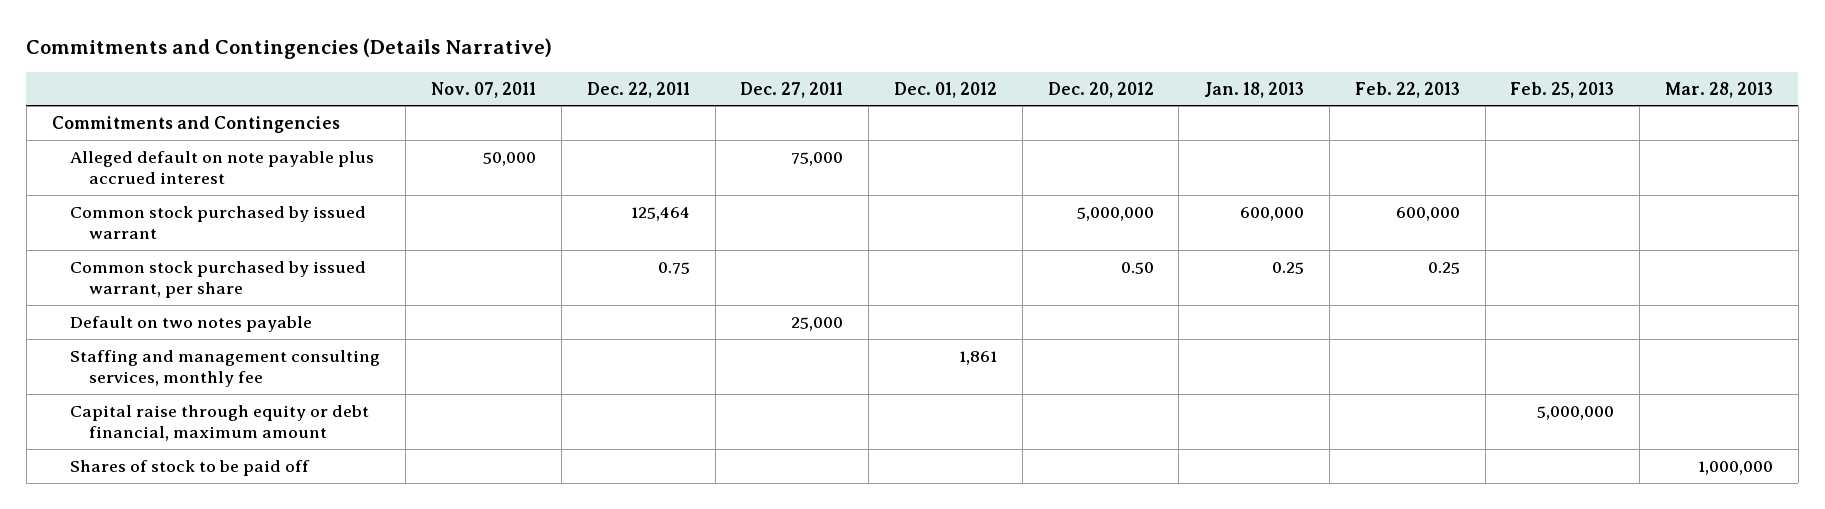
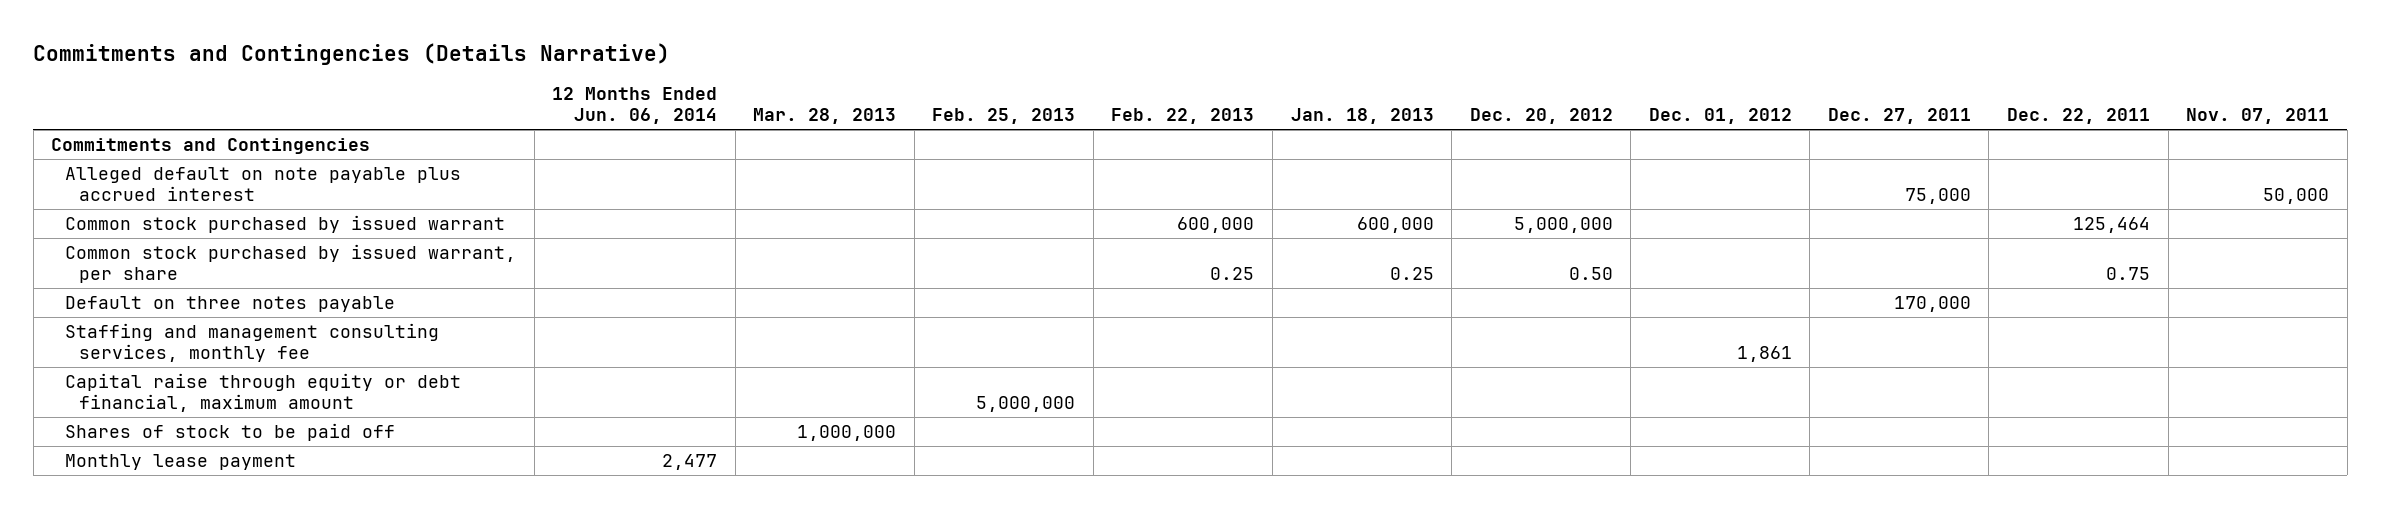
none -> [552,87,718,124] 12 Months Ended Jun. 06, 2014
[70,315,313,332] Default on two notes payable -> [65,296,396,313] Default on three notes payable
[791,316,844,331] 25,000 -> [1893,296,1971,313] 170,000
none -> [65,454,297,471] Monthly lease payment

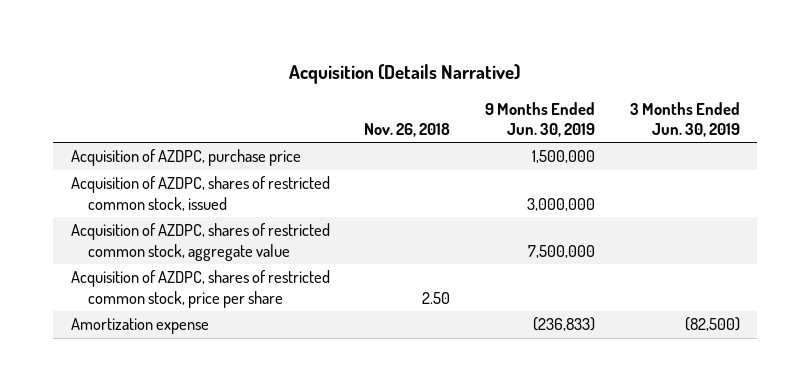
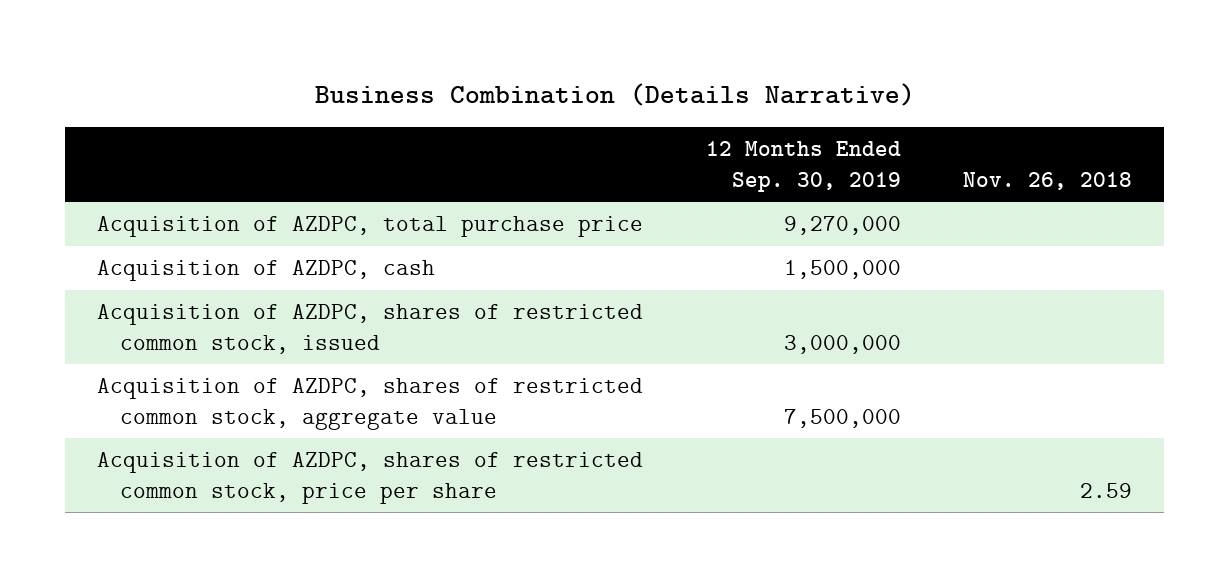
[289,63,521,84] Acquisition (Details Narrative) -> [314,82,915,106] Business Combination (Details Narrative)
[484,101,595,137] 9 Months Ended Jun. 30, 2019 -> none
[629,101,740,137] 3 Months Ended Jun. 30, 2019 -> none
none -> [705,141,901,192] 12 Months Ended Sep. 30, 2019
none -> [96,216,643,238] Acquisition of AZDPC, total purchase price
[70,149,301,167] Acquisition of AZDPC, purchase price -> [96,260,435,282] Acquisition of AZDPC, cash
[70,318,209,335] Amortization expense -> none
[422,291,451,304] 2.50 -> [1080,482,1133,498] 2.59

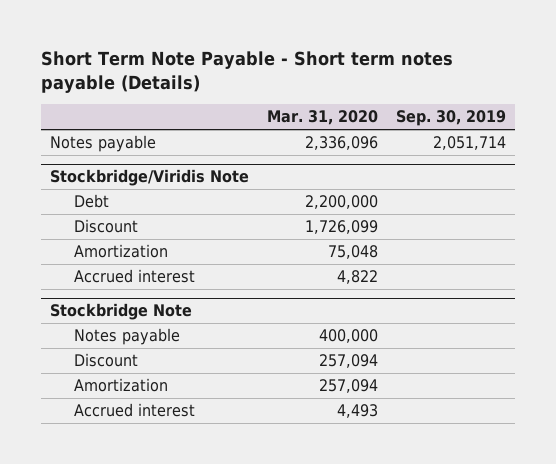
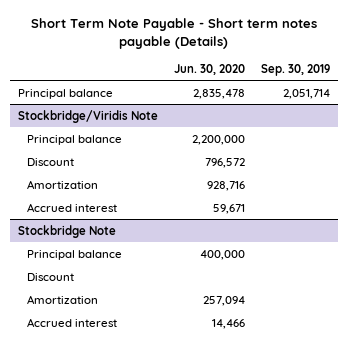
[267,110,379,126] Mar. 31, 2020 -> none
none -> [173,63,245,75] Jun. 30, 2020
[50,134,157,152] Notes payable -> [17,88,113,99] Principal balance
[73,193,109,208] Debt -> none
none -> [26,134,122,145] Principal balance
[73,327,180,345] Notes payable -> [26,249,122,260] Principal balance

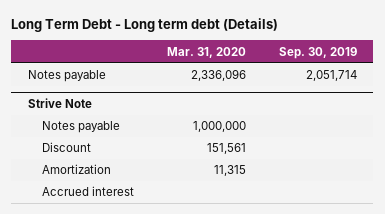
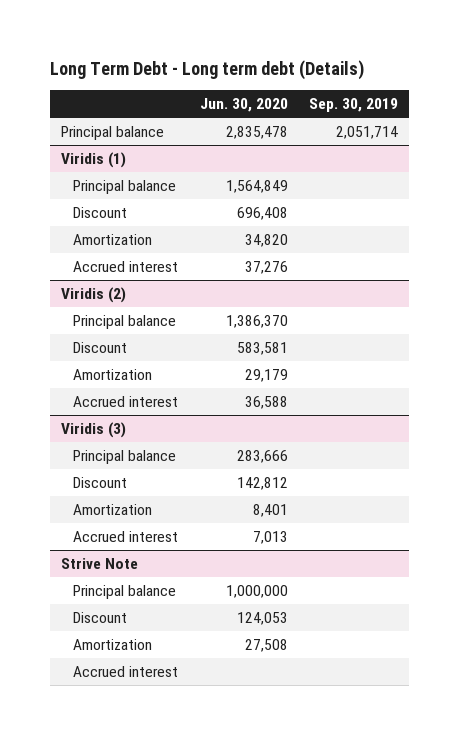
[166,46,246,58] Mar. 31, 2020 -> none
none -> [199,98,288,113] Jun. 30, 2020
[27,70,106,83] Notes payable -> [60,126,164,141] Principal balance
none -> [60,152,126,169] Viridis (1)
none -> [73,180,177,195] Principal balance
none -> [73,207,128,219] Discount
none -> [73,234,153,246] Amortization
none -> [73,261,179,273] Accrued interest
none -> [60,287,126,304] Viridis (2)
none -> [73,315,177,330] Principal balance
none -> [73,342,128,354] Discount
none -> [73,369,153,381] Amortization
none -> [73,396,179,408] Accrued interest
none -> [60,422,126,439] Viridis (3)
none -> [73,450,177,465] Principal balance
none -> [73,477,128,489] Discount
none -> [73,504,153,516] Amortization
none -> [73,531,179,543] Accrued interest
[41,121,120,134] Notes payable -> [73,585,177,600] Principal balance

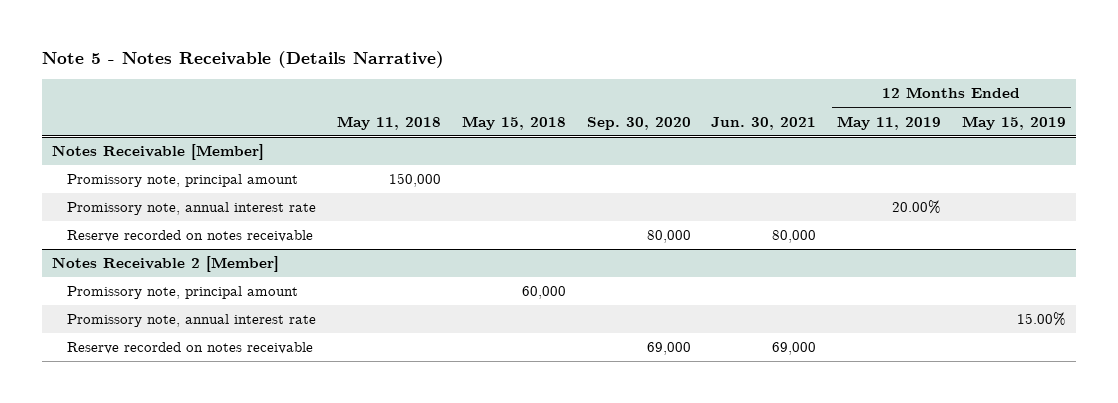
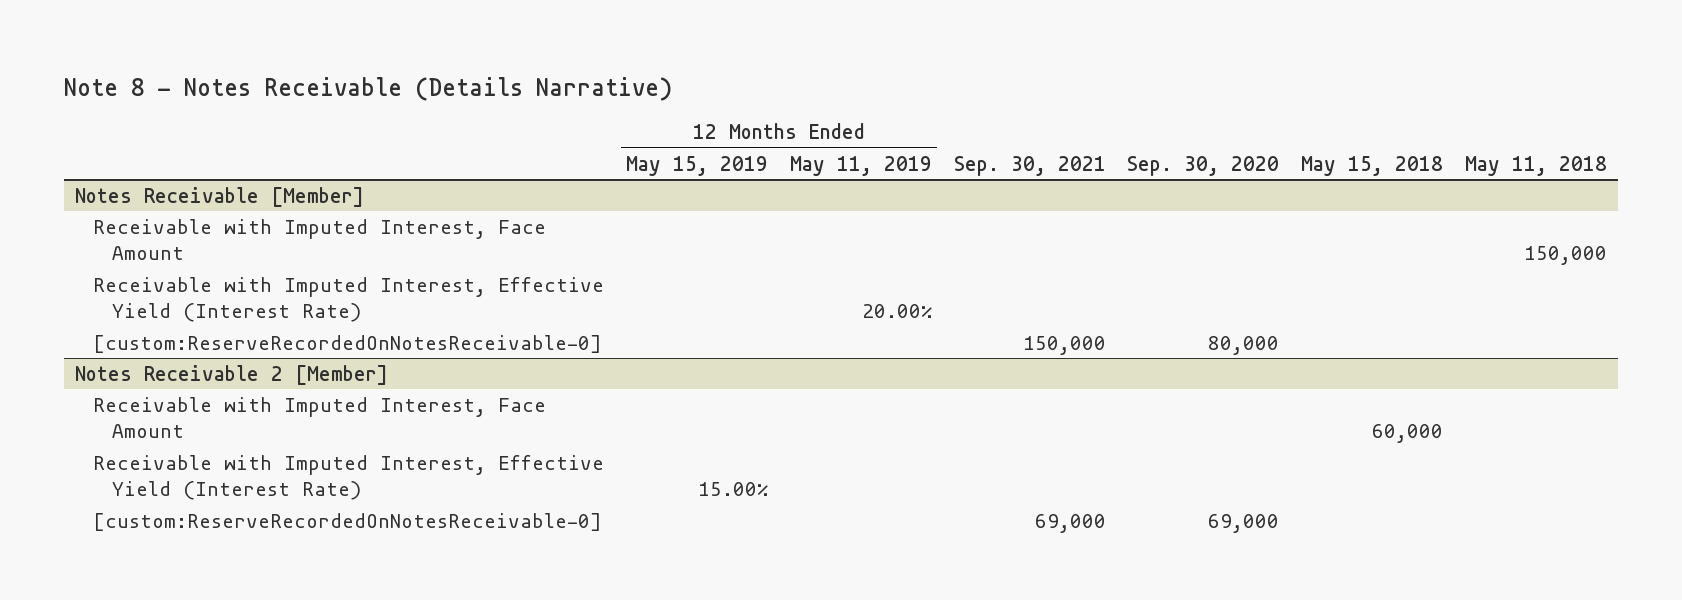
[41,51,444,69] Note 5 - Notes Receivable (Details Narrative) -> [63,76,672,101] Note 8 - Notes Receivable (Details Narrative)
[711,116,817,130] Jun. 30, 2021 -> none
none -> [953,155,1106,176] Sep. 30, 2021
[67,174,299,188] Promissory note, principal amount -> [93,218,547,261] Receivable with Imputed Interest, Face Amount
[67,202,317,216] Promissory note, annual interest rate -> [93,276,605,323] Receivable with Imputed Interest, Effective Yield (Interest Rate)
[67,230,314,243] Reserve recorded on notes receivable -> [93,334,603,353] [custom:ReserveRecordedOnNotesReceivable-0]
[67,286,299,300] Promissory note, principal amount -> [93,396,547,439] Receivable with Imputed Interest, Face Amount
[67,314,317,328] Promissory note, annual interest rate -> [93,454,605,501] Receivable with Imputed Interest, Effective Yield (Interest Rate)
[67,342,314,355] Reserve recorded on notes receivable -> [93,512,603,531] [custom:ReserveRecordedOnNotesReceivable-0]

